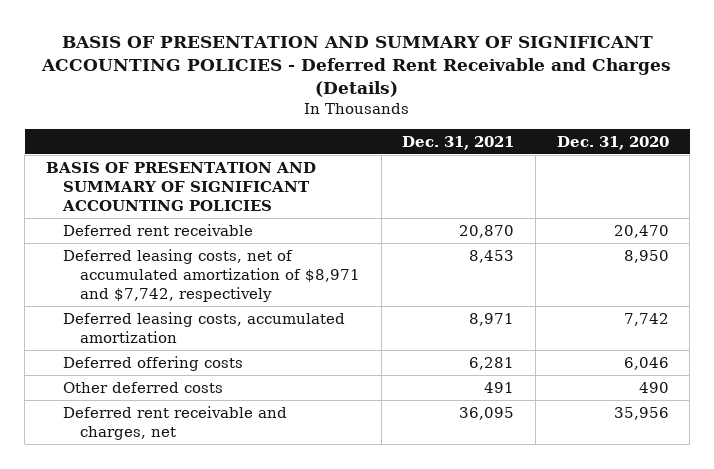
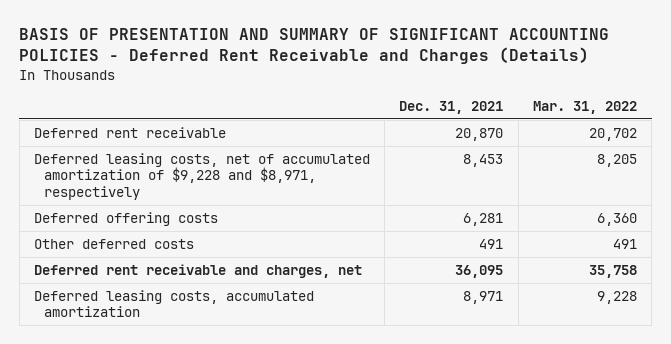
[556,135,669,150] Dec. 31, 2020 -> none
none -> [532,100,637,114] Mar. 31, 2022
[45,161,316,212] BASIS OF PRESENTATION AND SUMMARY OF SIGNIFICANT ACCOUNTING POLICIES -> none
[62,248,361,303] Deferred leasing costs, net of accumulated amortization of $8,971 and $7,742, respectively -> [33,152,370,201] Deferred leasing costs, net of accumulated amortization of $9,228 and $8,971, respectively
[62,311,345,343] Deferred leasing costs, accumulated amortization -> [33,289,314,318] Deferred leasing costs, accumulated amortization

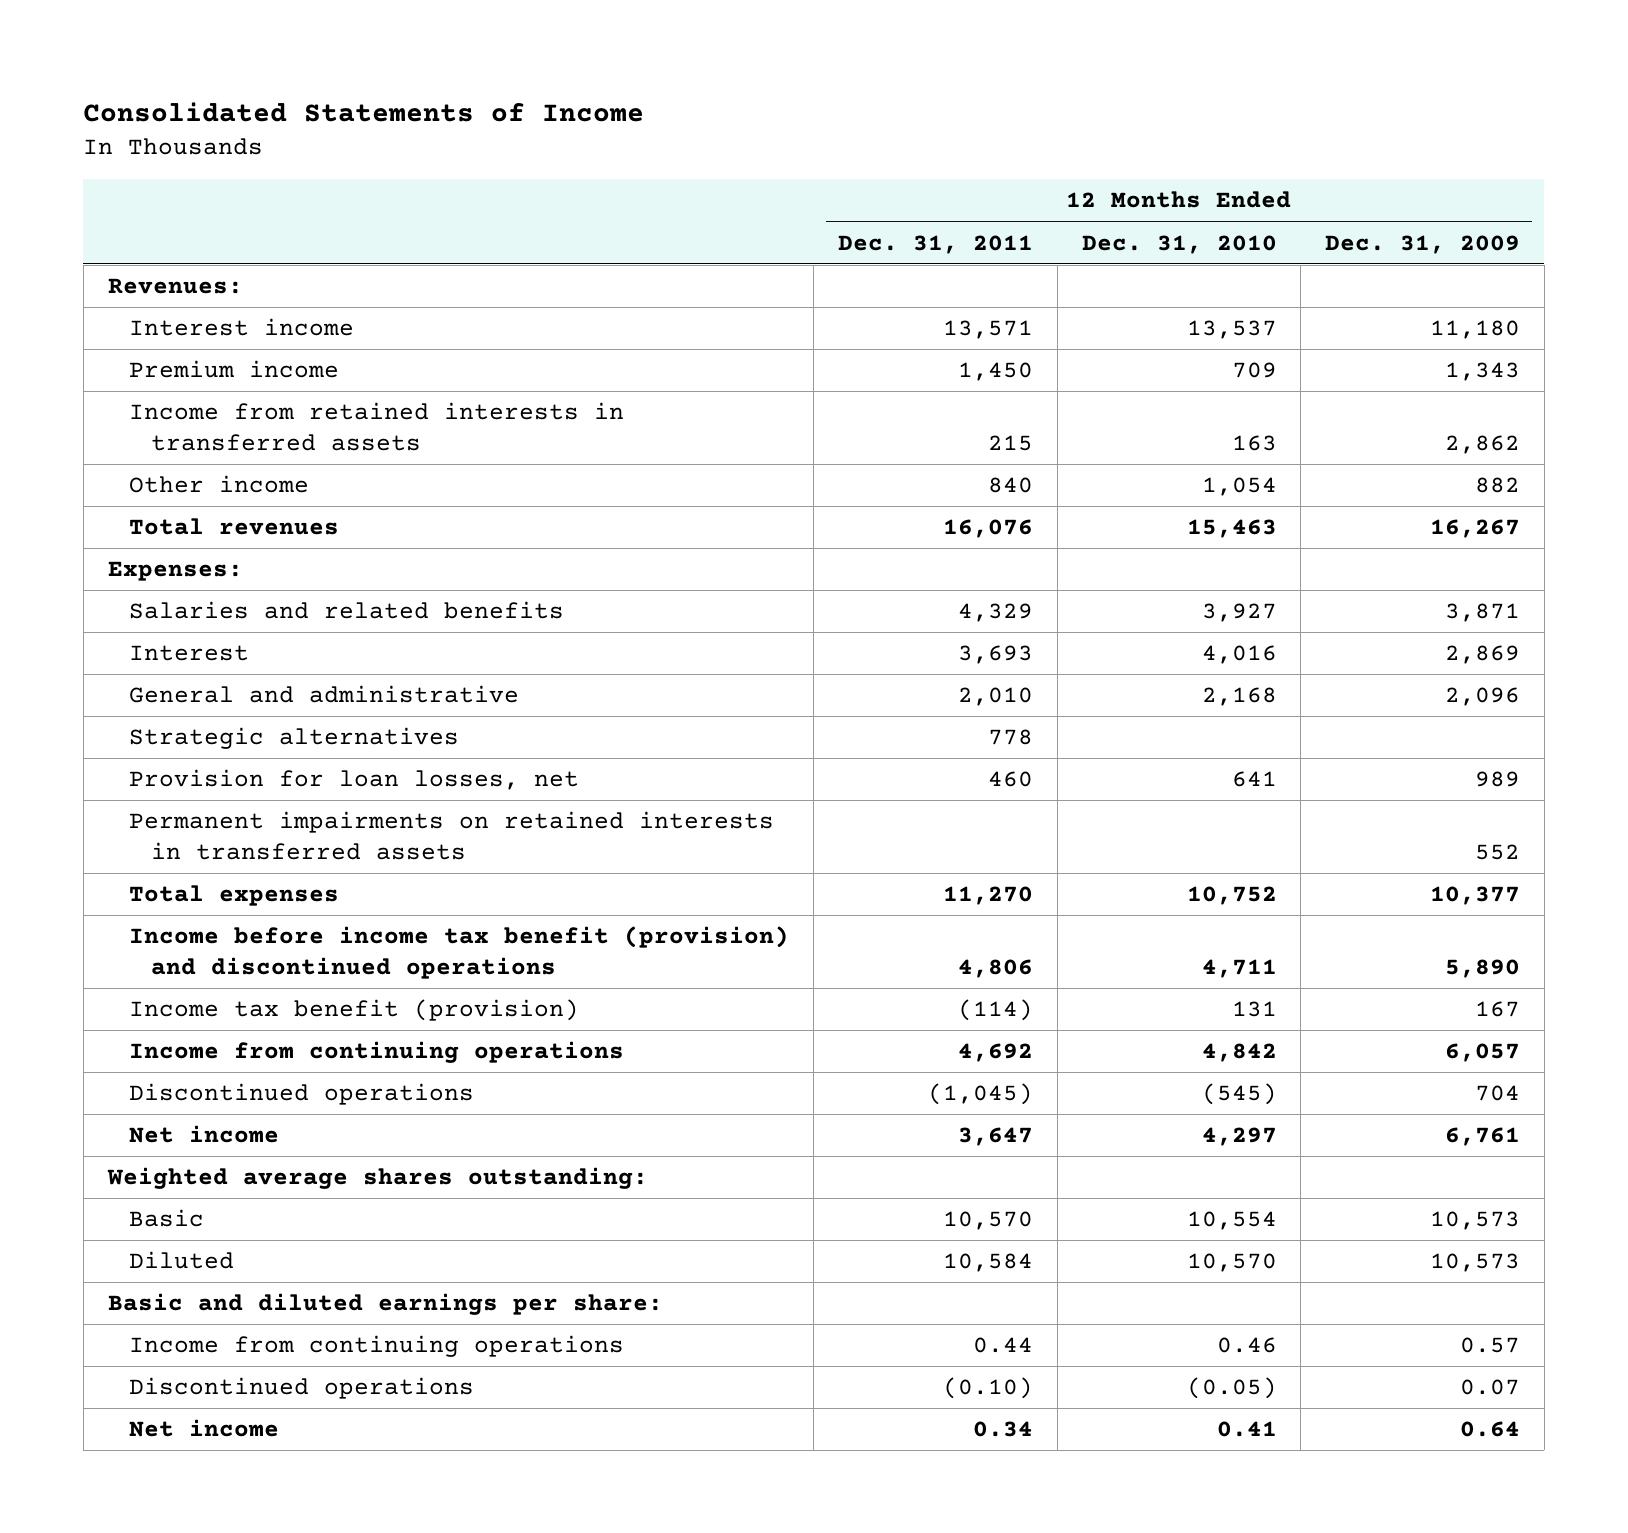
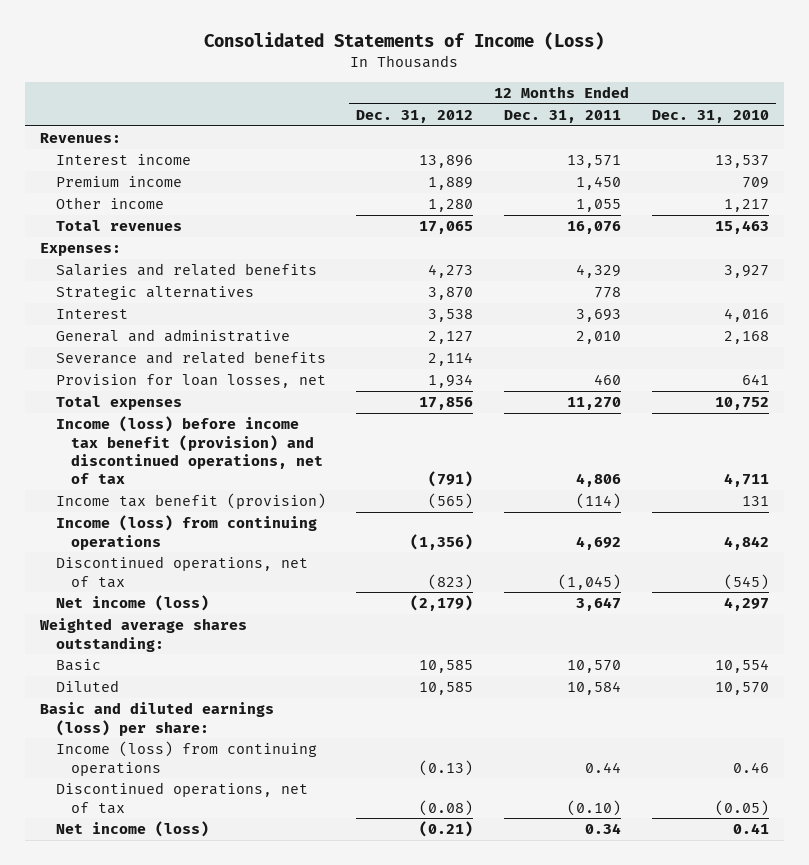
[83,102,645,123] Consolidated Statements of Income -> [204,32,605,51] Consolidated Statements of Income (Loss)
[1325,234,1521,254] Dec. 31, 2009 -> none
none -> [356,109,474,123] Dec. 31, 2012
[129,402,625,451] Income from retained interests in transferred assets -> none
[987,477,1033,494] 840 -> [575,199,621,213] 1,055
[1201,477,1277,497] 1,054 -> [723,199,769,213] 1,217
[129,727,460,750] Strategic alternatives -> [55,286,254,301] Strategic alternatives
none -> [55,351,326,365] Severance and related benefits
[129,811,775,860] Permanent impairments on retained interests in transferred assets -> none
[129,926,790,979] Income before income tax benefit (provision) and discontinued operations -> [55,416,324,485] Income (loss) before income tax benefit (provision) and discontinued operations, net of tax
[129,1041,625,1064] Income from continuing operations -> [55,515,317,550] Income (loss) from continuing operations
[129,1083,475,1106] Discontinued operations -> [55,556,308,588] Discontinued operations, net of tax
[129,1125,280,1144] Net income -> [55,595,209,612] Net income (loss)
[129,1377,475,1400] Discontinued operations -> none
[107,1293,663,1316] Basic and diluted earnings per share: -> [39,702,274,736] Basic and diluted earnings (loss) per share:
[129,1335,625,1358] Income from continuing operations -> [55,741,317,776] Income (loss) from continuing operations
none -> [55,782,308,814] Discontinued operations, net of tax
[129,1419,280,1438] Net income -> [55,821,209,838] Net income (loss)

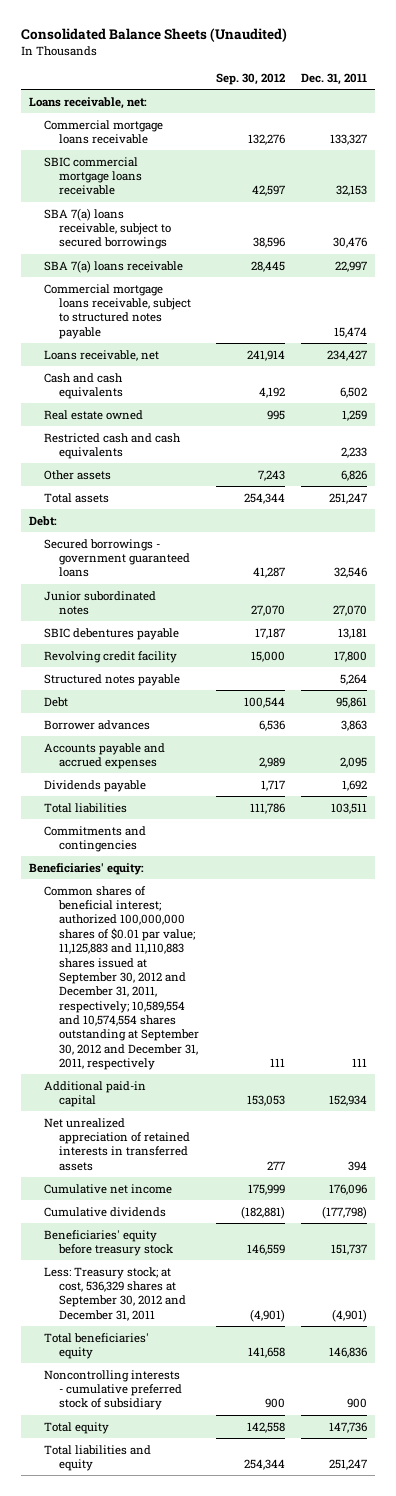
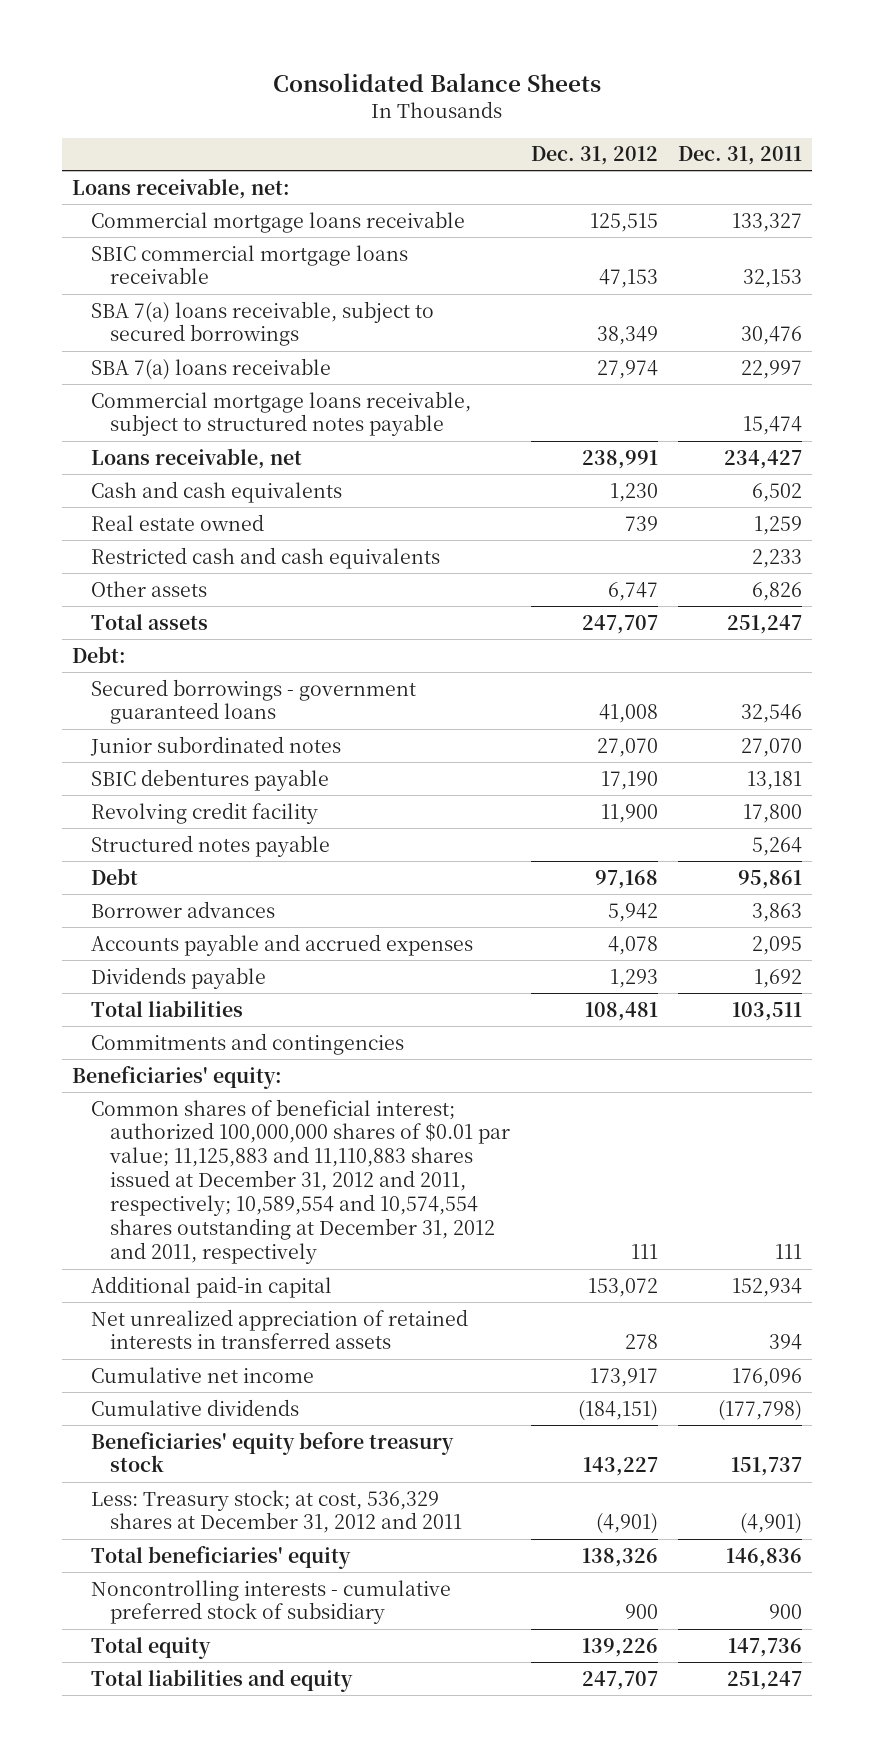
[20,27,287,42] Consolidated Balance Sheets (Unaudited) -> [273,72,602,92] Consolidated Balance Sheets
[215,73,285,86] Sep. 30, 2012 -> none
none -> [530,146,658,166] Dec. 31, 2012
[44,885,200,1071] Common shares of beneficial interest; authorized 100,000,000 shares of $0.01 par value; 11,125,883 and 11,110,883 shares issued at September 30, 2012 and December 31, 2011, respectively; 10,589,554 and 10,574,554 shares outstanding at September 30, 2012 and December 31, 2011, respectively -> [91,1098,511,1265] Common shares of beneficial interest; authorized 100,000,000 shares of $0.01 par value; 11,125,883 and 11,110,883 shares issued at December 31, 2012 and 2011, respectively; 10,589,554 and 10,574,554 shares outstanding at December 31, 2012 and 2011, respectively
[44,1266,187,1321] Less: Treasury stock; at cost, 536,329 shares at September 30, 2012 and December 31, 2011 -> [91,1489,463,1534] Less: Treasury stock; at cost, 536,329 shares at December 31, 2012 and 2011

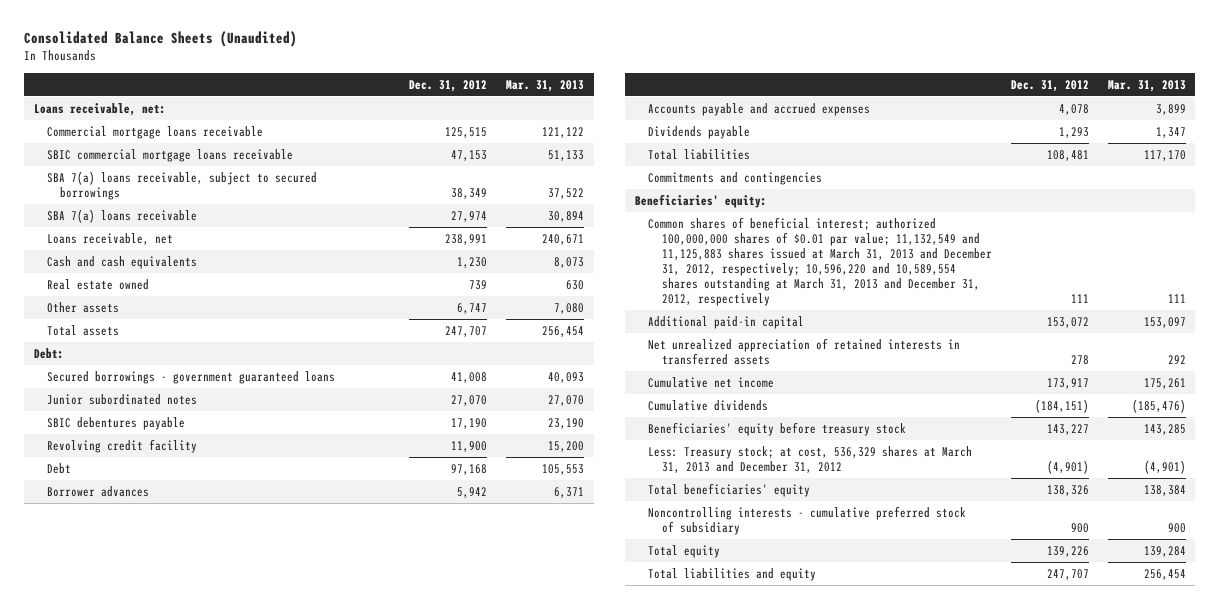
[273,72,602,92] Consolidated Balance Sheets -> [23,31,297,48] Consolidated Balance Sheets (Unaudited)
[678,146,803,166] Dec. 31, 2011 -> none
none -> [506,79,585,92] Mar. 31, 2013
[91,390,472,437] Commercial mortgage loans receivable, subject to structured notes payable -> none
[91,546,441,569] Restricted cash and cash equivalents -> none
[91,834,331,857] Structured notes payable -> none
[91,1098,511,1265] Common shares of beneficial interest; authorized 100,000,000 shares of $0.01 par value; 11,125,883 and 11,110,883 shares issued at December 31, 2012 and 2011, respectively; 10,589,554 and 10,574,554 shares outstanding at December 31, 2012 and 2011, respectively -> [648,216,992,307] Common shares of beneficial interest; authorized 100,000,000 shares of $0.01 par value; 11,132,549 and 11,125,883 shares issued at March 31, 2013 and December 31, 2012, respectively; 10,596,220 and 10,589,554 shares outstanding at March 31, 2013 and December 31, 2012, respectively
[91,1489,463,1534] Less: Treasury stock; at cost, 536,329 shares at December 31, 2012 and 2011 -> [648,445,973,473] Less: Treasury stock; at cost, 536,329 shares at March 31, 2013 and December 31, 2012

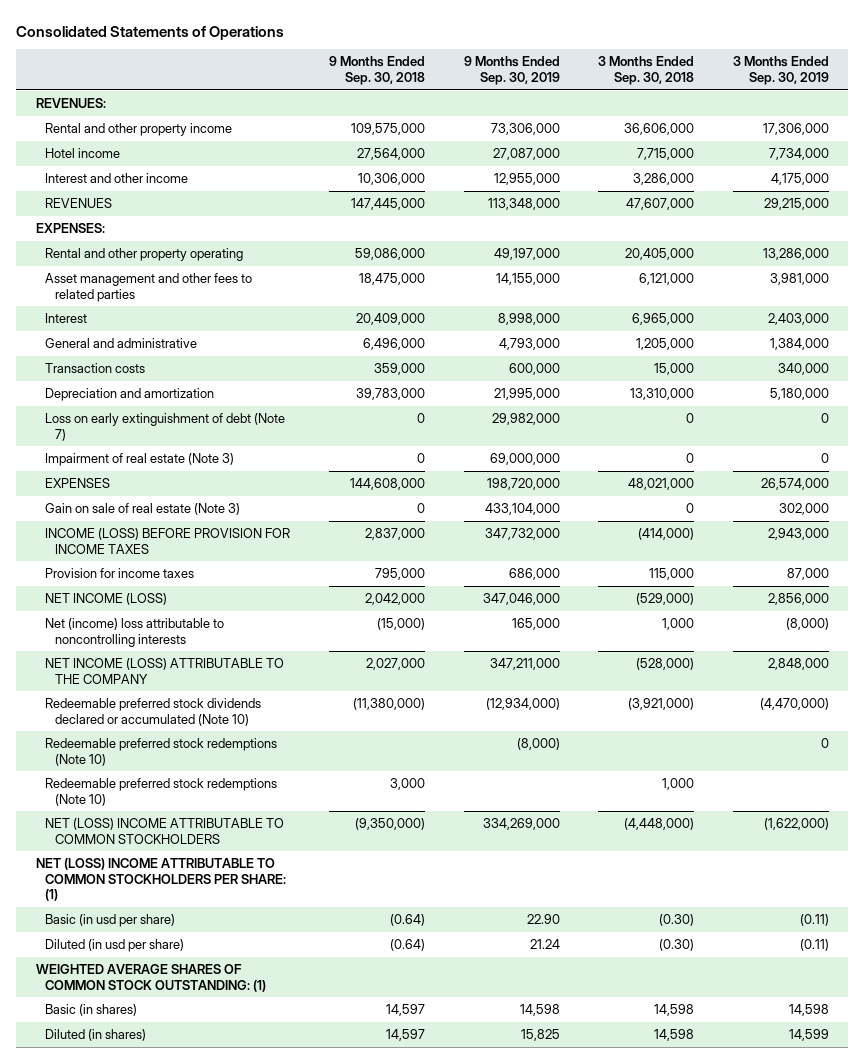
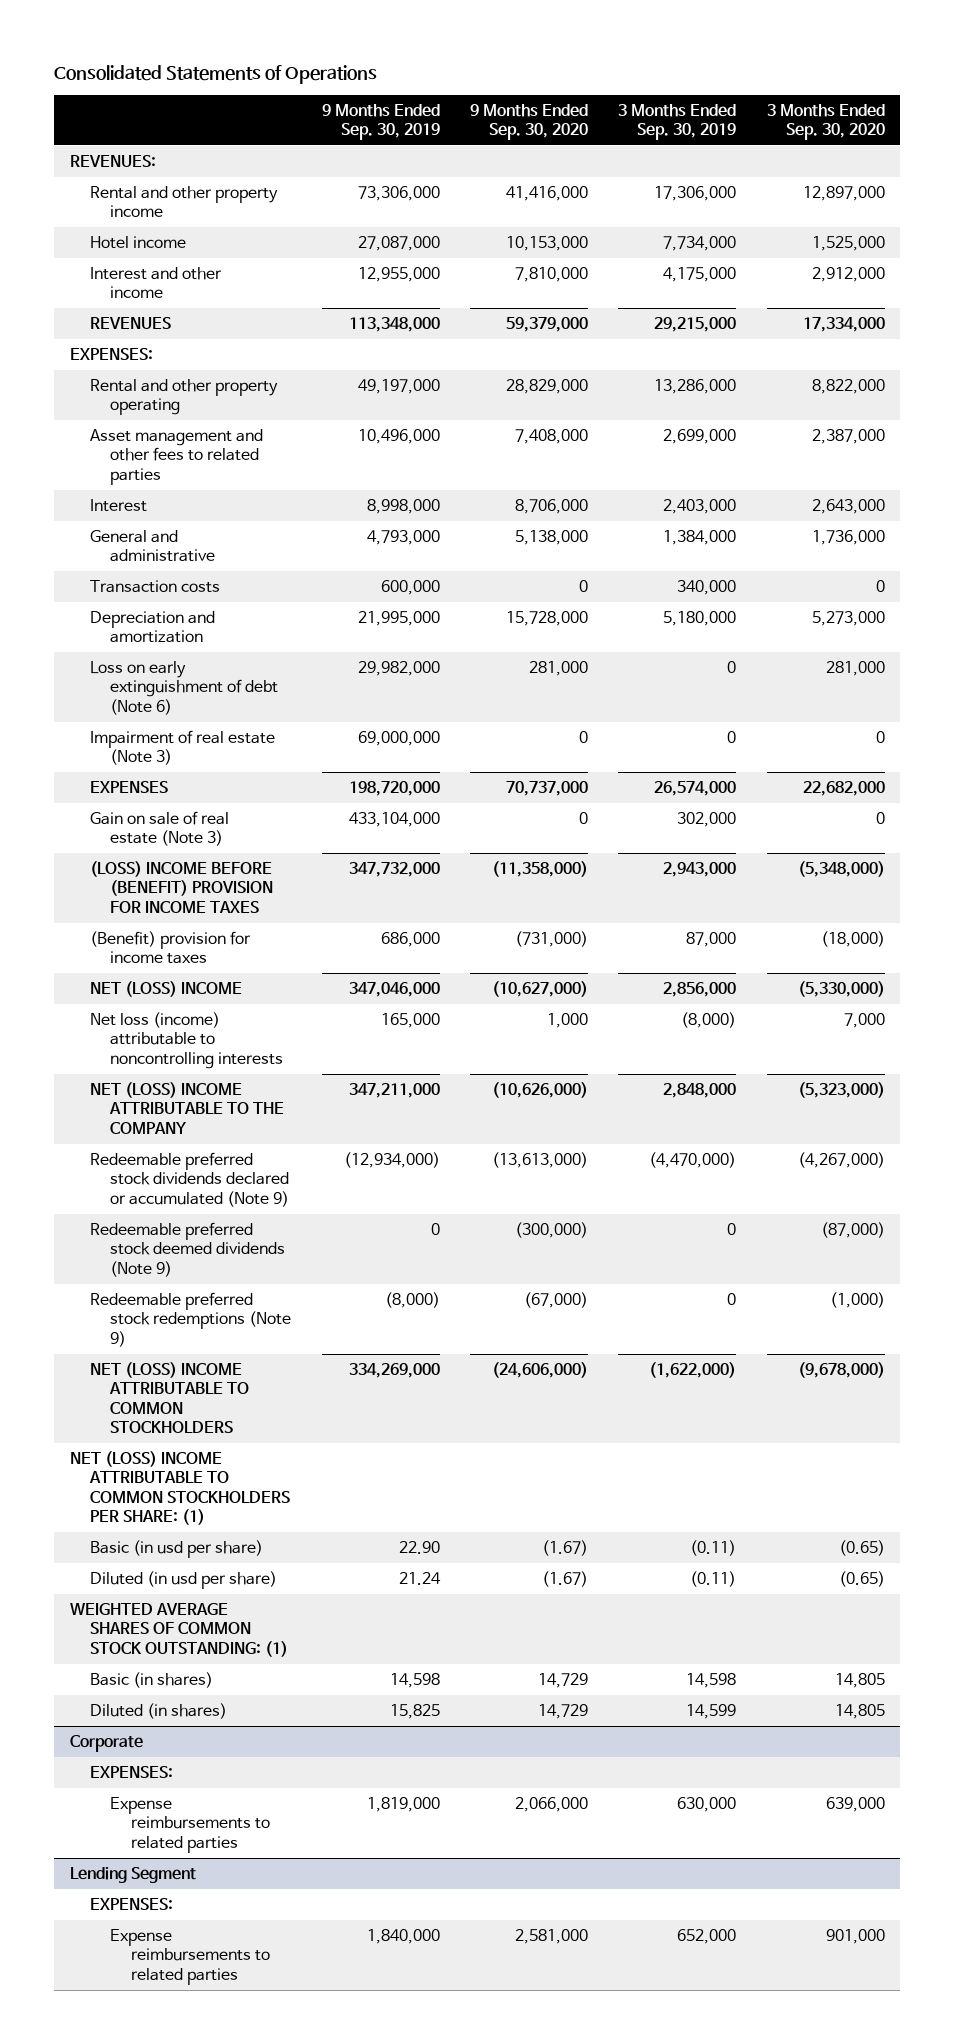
[329,56,426,86] 9 Months Ended Sep. 30, 2018 -> none
[598,56,695,86] 3 Months Ended Sep. 30, 2018 -> none
none -> [470,103,589,140] 9 Months Ended Sep. 30, 2020
none -> [766,103,885,140] 3 Months Ended Sep. 30, 2020
[495,272,560,285] 14,155,000 -> [357,429,440,445] 10,496,000
[770,272,830,285] 3,981,000 -> [663,429,737,445] 2,699,000
[45,412,286,441] Loss on early extinguishment of debt (Note 7) -> [89,661,279,715] Loss on early extinguishment of debt (Note 6)
[45,777,278,806] Redeemable preferred stock redemptions (Note 10) -> none
[45,527,291,554] INCOME (LOSS) BEFORE PROVISION FOR INCOME TAXES -> [89,861,274,913] (LOSS) INCOME BEFORE (BENEFIT) PROVISION FOR INCOME TAXES
[45,567,195,578] Provision for income taxes -> [89,931,251,965] (Benefit) provision for income taxes
[45,592,168,605] NET INCOME (LOSS) -> [89,981,242,998] NET (LOSS) INCOME
[45,617,225,647] Net (income) loss attributable to noncontrolling interests -> [89,1012,284,1069] Net loss (income) attributable to noncontrolling interests
[45,657,285,684] NET INCOME (LOSS) ATTRIBUTABLE TO THE COMPANY -> [89,1082,285,1134] NET (LOSS) INCOME ATTRIBUTABLE TO THE COMPANY
[45,697,262,726] Redeemable preferred stock dividends declared or accumulated (Note 10) -> [89,1152,290,1207] Redeemable preferred stock dividends declared or accumulated (Note 9)
none -> [89,1222,286,1277] Redeemable preferred stock deemed dividends (Note 9)
[45,737,278,766] Redeemable preferred stock redemptions (Note 10) -> [89,1292,292,1347] Redeemable preferred stock redemptions (Note 9)
none -> [69,1735,143,1753] Corporate
none -> [89,1766,173,1779] EXPENSES:
none -> [110,1797,270,1853] Expense reimbursements to related parties
none -> [69,1867,196,1884] Lending Segment
none -> [89,1898,173,1911] EXPENSES:
none -> [110,1929,270,1985] Expense reimbursements to related parties

